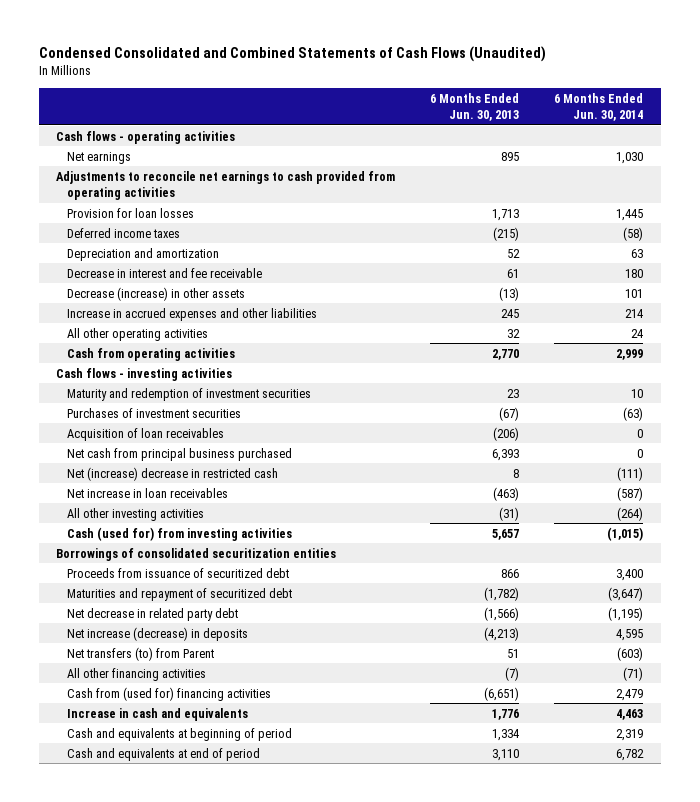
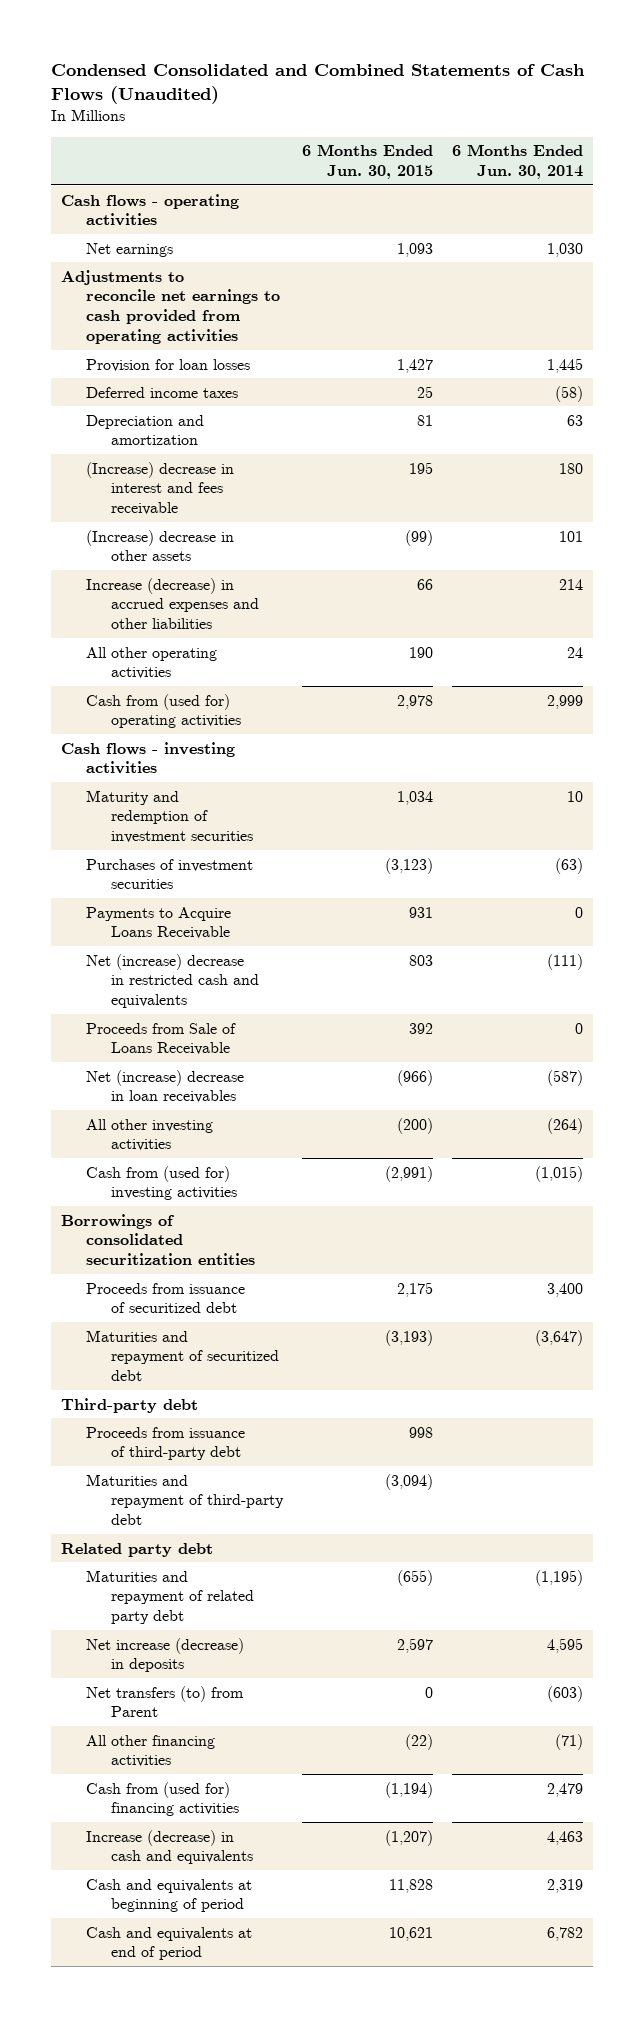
[430,92,520,122] 6 Months Ended Jun. 30, 2013 -> none
none -> [302,144,434,180] 6 Months Ended Jun. 30, 2015
[67,267,263,278] Decrease in interest and fee receivable -> [85,461,234,516] (Increase) decrease in interest and fees receivable
[67,286,246,301] Decrease (increase) in other assets -> [85,529,234,562] (Increase) decrease in other assets
[67,307,318,321] Increase in accrued expenses and other liabilities -> [85,577,259,630] Increase (decrease) in accrued expenses and other liabilities
[67,347,236,361] Cash from operating activities -> [85,693,241,729] Cash from (used for) operating activities
[67,447,293,461] Net cash from principal business purchased -> none
[67,427,225,441] Acquisition of loan receivables -> [85,906,231,940] Payments to Acquire Loans Receivable
[67,466,279,481] Net (increase) decrease in restricted cash -> [85,953,259,1009] Net (increase) decrease in restricted cash and equivalents
none -> [85,1022,236,1056] Proceeds from Sale of Loans Receivable
[67,487,229,498] Net increase in loan receivables -> [85,1069,244,1104] Net (increase) decrease in loan receivables
[67,526,293,541] Cash (used for) from investing activities -> [85,1165,237,1201] Cash from (used for) investing activities
none -> [60,1397,198,1413] Third-party debt
none -> [85,1426,245,1461] Proceeds from issuance of third-party debt
none -> [85,1473,284,1526] Maturities and repayment of third-party debt
none -> [60,1542,213,1557] Related party debt
[67,607,239,621] Net decrease in related party debt -> [85,1569,254,1625] Maturities and repayment of related party debt
[67,707,249,721] Increase in cash and equivalents -> [85,1829,253,1865] Increase (decrease) in cash and equivalents

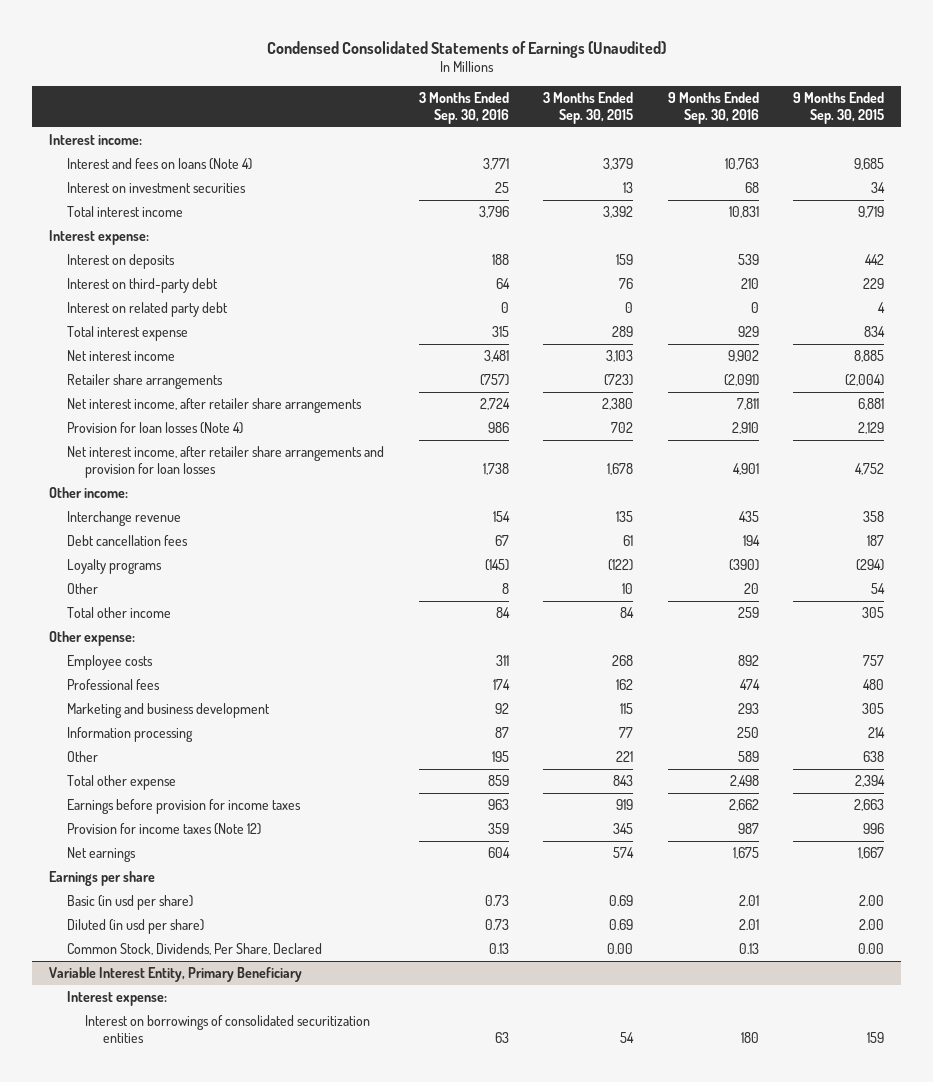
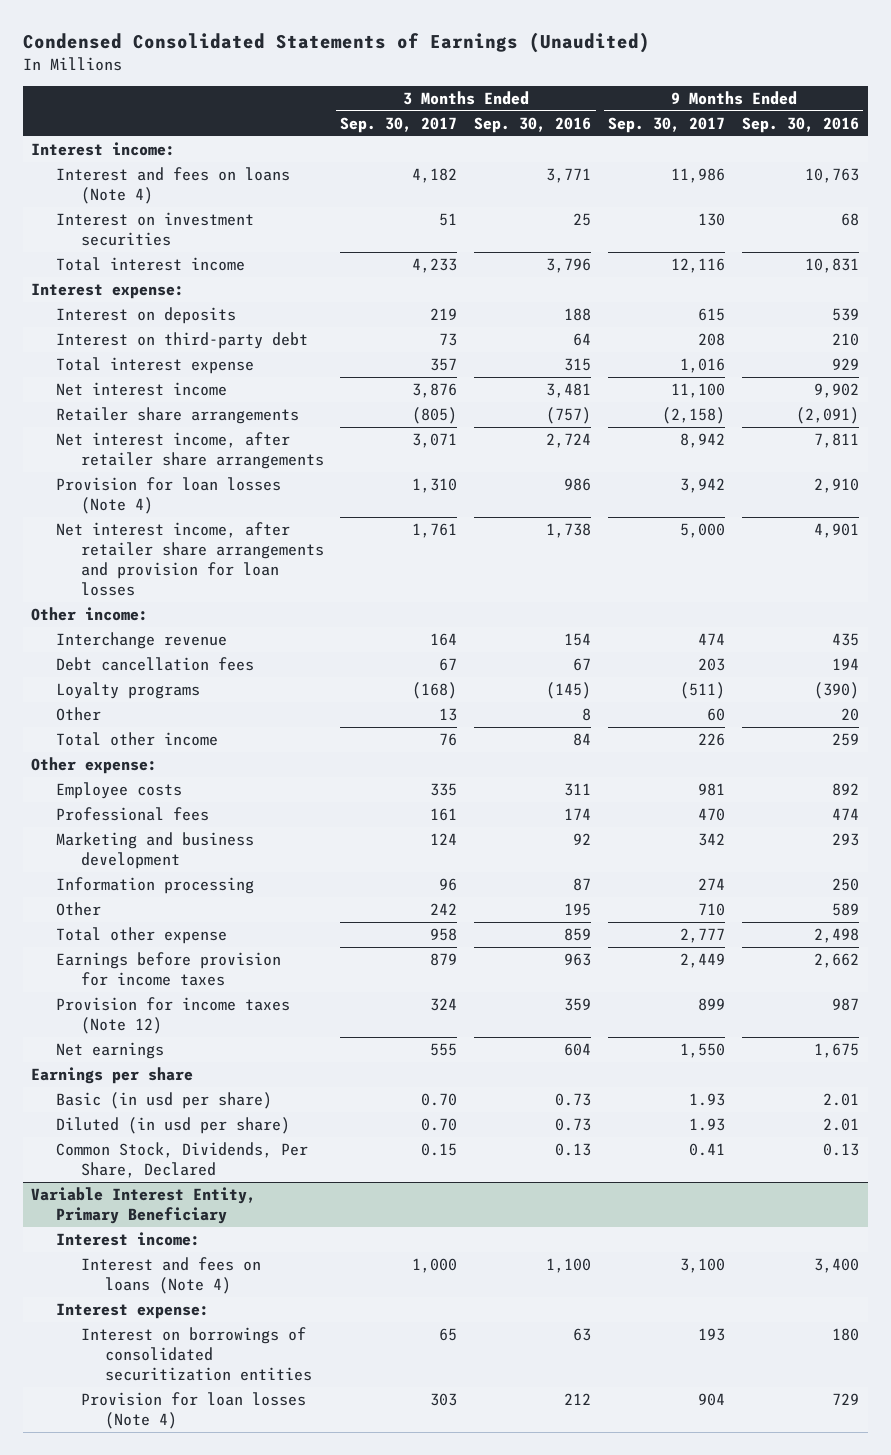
[543,92,634,124] 3 Months Ended Sep. 30, 2015 -> none
[792,92,884,124] 9 Months Ended Sep. 30, 2015 -> none
none -> [340,116,458,133] Sep. 30, 2017
none -> [608,116,726,133] Sep. 30, 2017
[67,302,229,318] Interest on related party debt -> none
none -> [55,1232,200,1247] Interest income:
none -> [80,1257,261,1295] Interest and fees on loans (Note 4)
none -> [80,1392,306,1430] Provision for loan losses (Note 4)

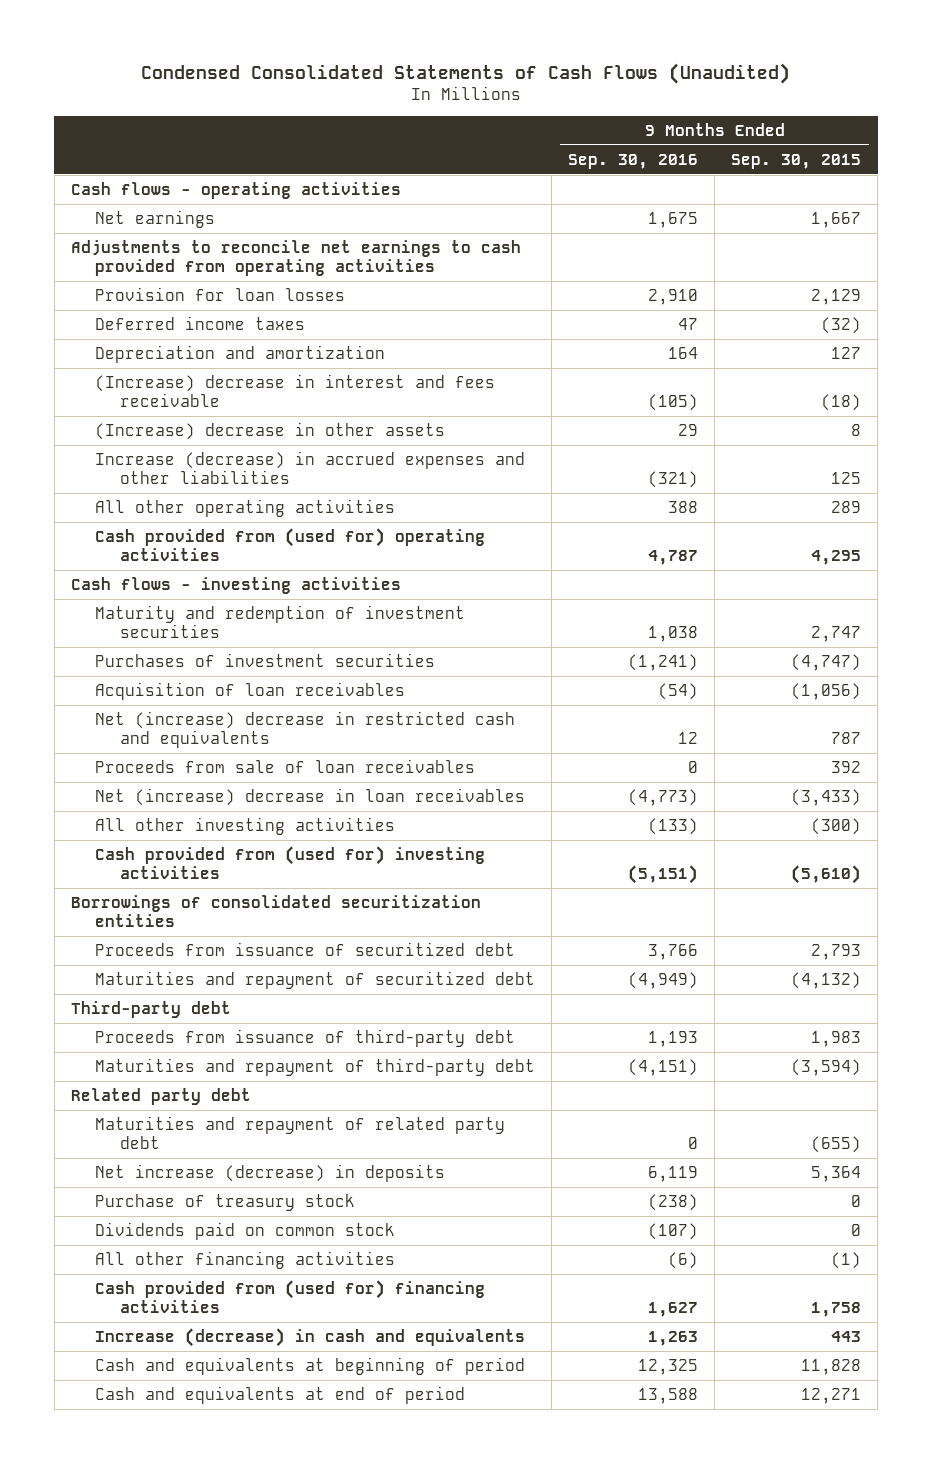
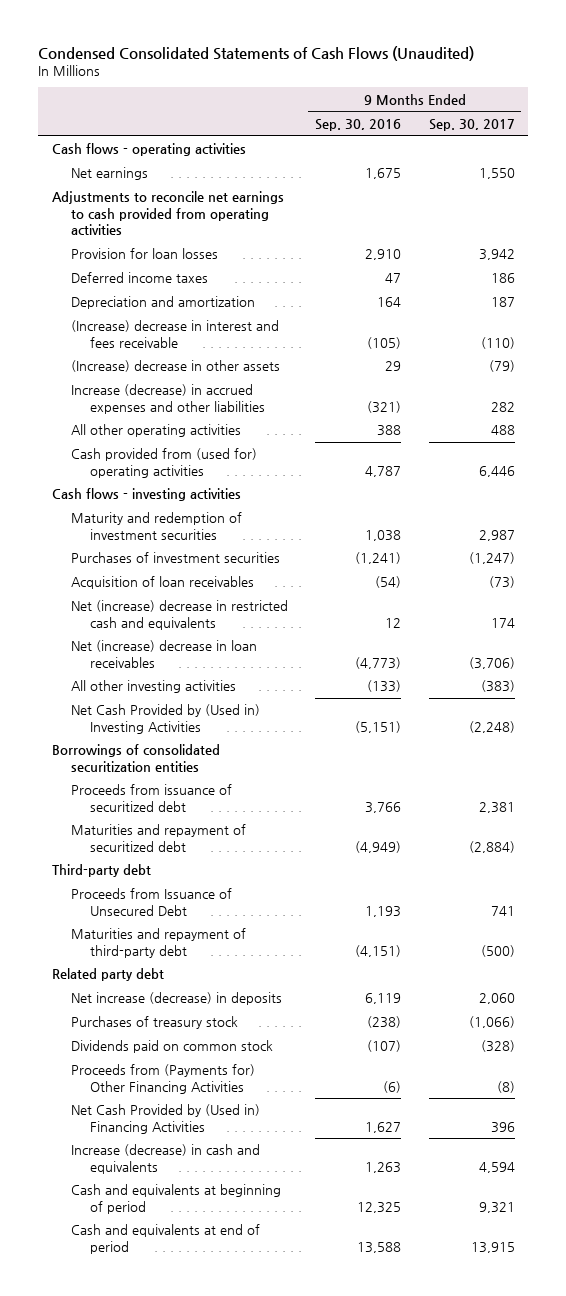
[731,153,862,169] Sep. 30, 2015 -> none
none -> [428,118,515,131] Sep. 30, 2017
[95,758,476,773] Proceeds from sale of loan receivables -> none
[95,845,486,879] Cash provided from (used for) investing activities -> [70,704,260,734] Net Cash Provided by (Used in) Investing Activities
[95,1028,516,1047] Proceeds from issuance of third-party debt -> [70,888,232,916] Proceeds from Issuance of Unsecured Debt
[95,1115,506,1149] Maturities and repayment of related party debt -> none
[95,1193,356,1211] Purchase of treasury stock -> [70,1016,238,1030] Purchases of treasury stock
[95,1250,396,1269] All other financing activities -> [70,1064,255,1094] Proceeds from (Payments for) Other Financing Activities
[95,1279,486,1313] Cash provided from (used for) financing activities -> [70,1104,260,1134] Net Cash Provided by (Used in) Financing Activities

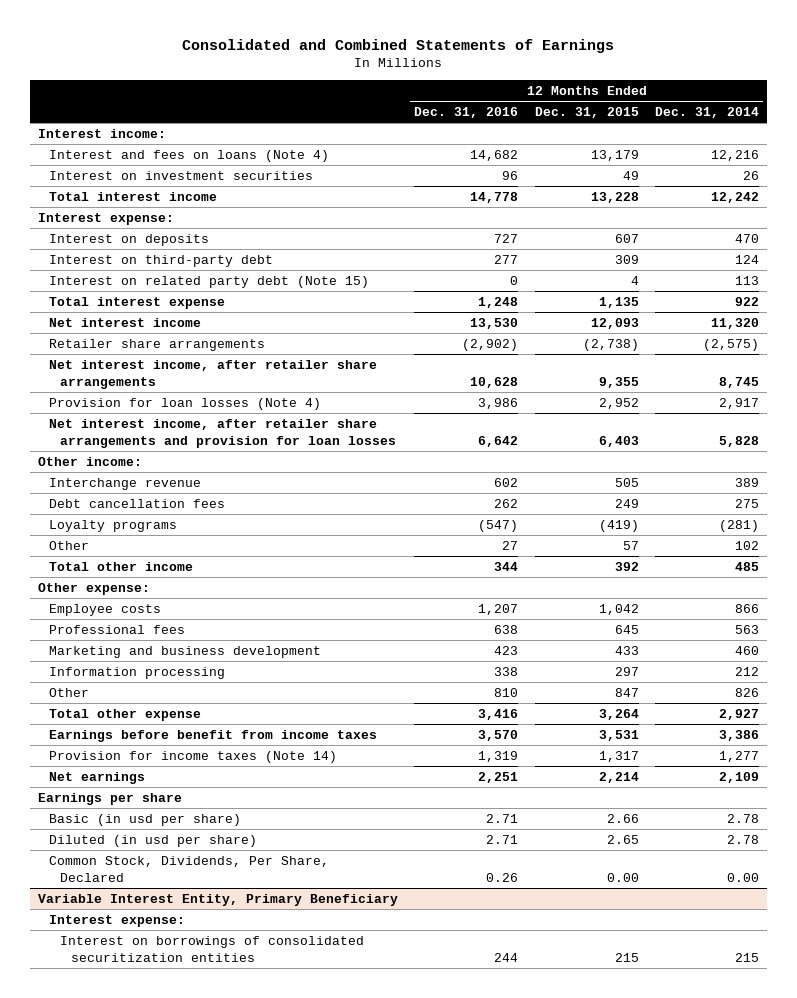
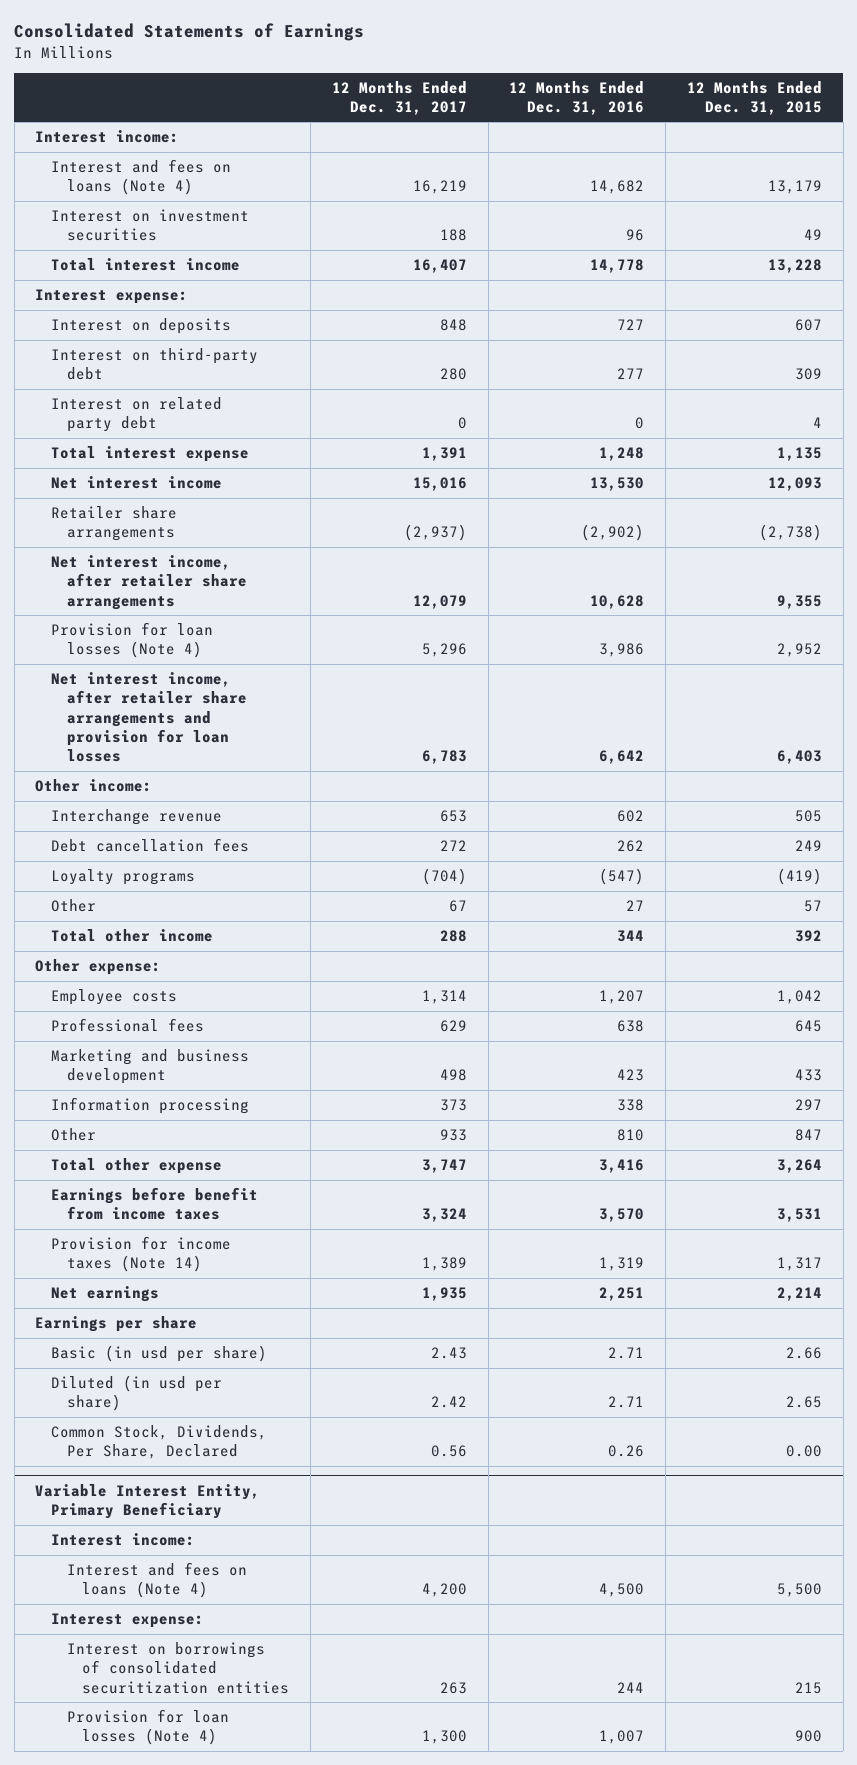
[182,38,615,53] Consolidated and Combined Statements of Earnings -> [14,23,365,42] Consolidated Statements of Earnings
[655,107,760,119] Dec. 31, 2014 -> none
none -> [331,80,467,115] 12 Months Ended Dec. 31, 2017
[48,275,369,288] Interest on related party debt (Note 15) -> [51,397,223,433] Interest on related party debt
none -> [51,1533,196,1547] Interest income:
none -> [66,1562,247,1599] Interest and fees on loans (Note 4)
none -> [66,1709,229,1746] Provision for loan losses (Note 4)

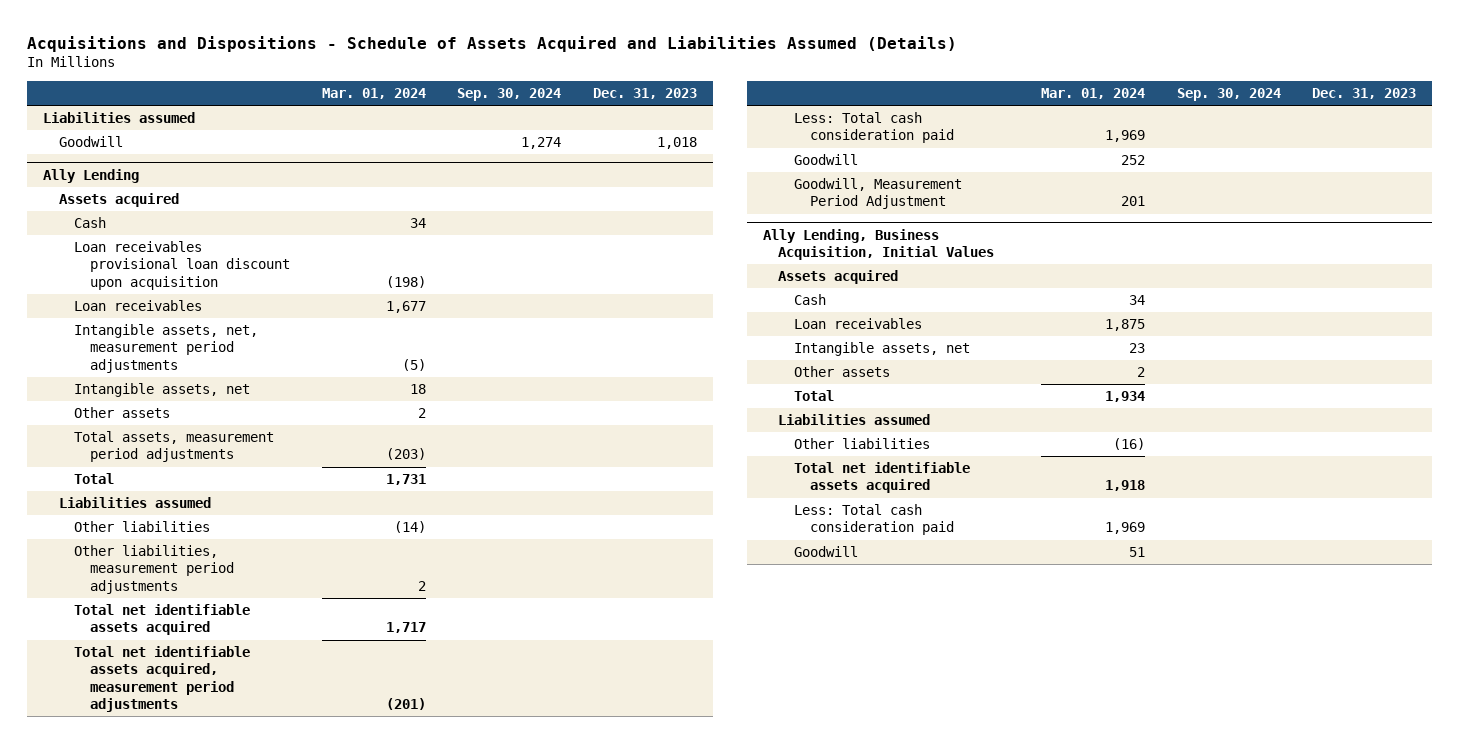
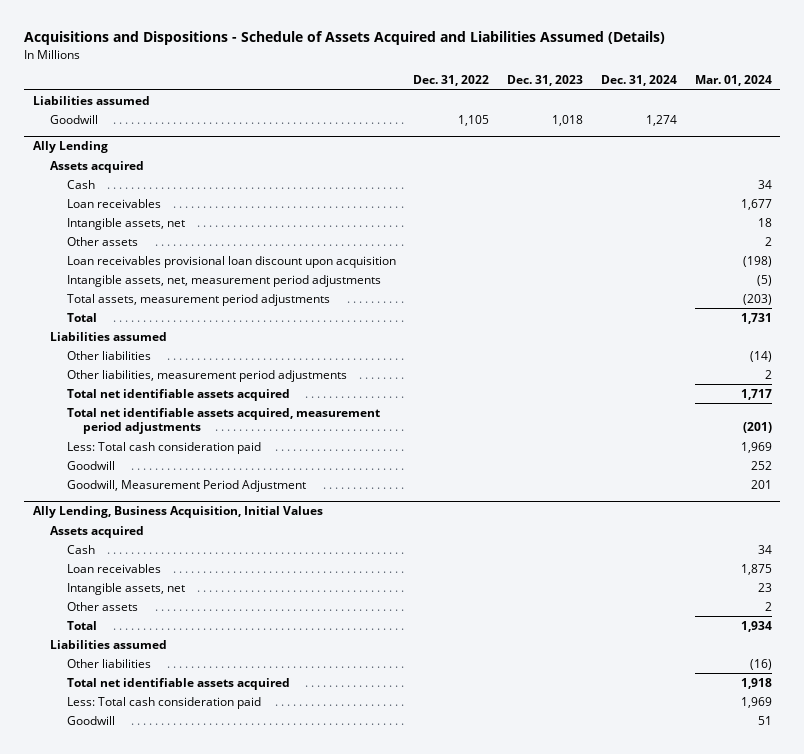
[457,88,562,102] Sep. 30, 2024 -> none
none -> [413,75,490,87] Dec. 31, 2022
none -> [600,75,677,87] Dec. 31, 2024
[74,241,290,290] Loan receivables provisional loan discount upon acquisition -> [66,255,396,268] Loan receivables provisional loan discount upon acquisition
[74,324,259,373] Intangible assets, net, measurement period adjustments -> [66,274,381,287] Intangible assets, net, measurement period adjustments

